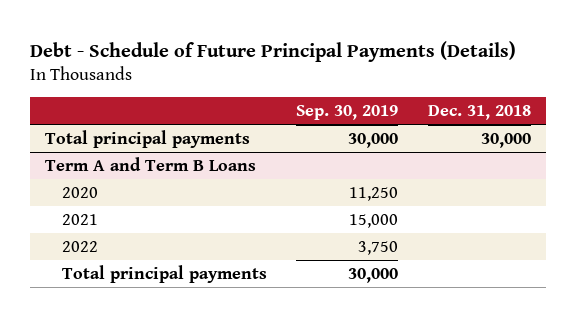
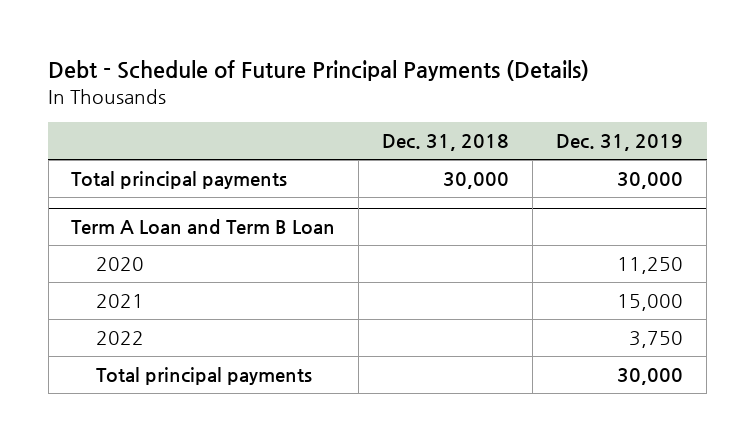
[296,105,399,121] Sep. 30, 2019 -> none
none -> [556,134,684,152] Dec. 31, 2019
[44,156,256,171] Term A and Term B Loans -> [71,219,336,235] Term A Loan and Term B Loan

